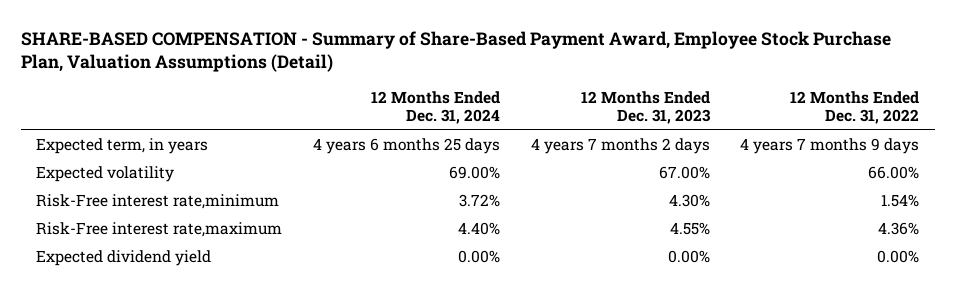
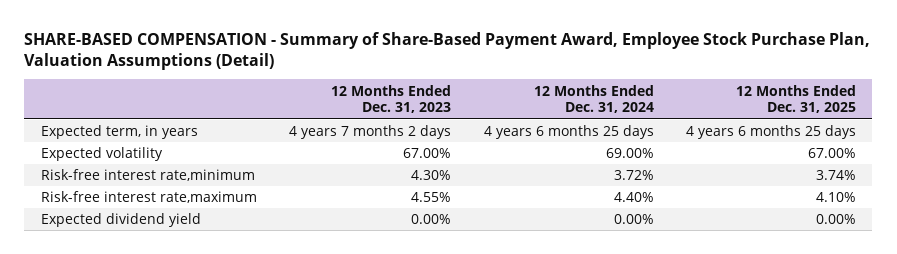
[790,91,920,125] 12 Months Ended Dec. 31, 2022 -> none
none -> [736,84,857,114] 12 Months Ended Dec. 31, 2025
[36,194,280,210] Risk-Free interest rate,minimum -> [40,169,255,182] Risk-free interest rate,minimum
[36,222,283,238] Risk-Free interest rate,maximum -> [40,191,257,204] Risk-free interest rate,maximum

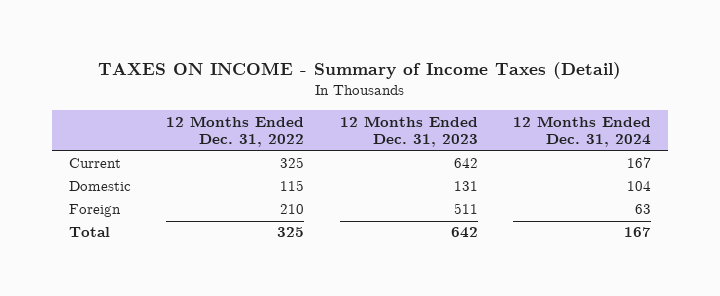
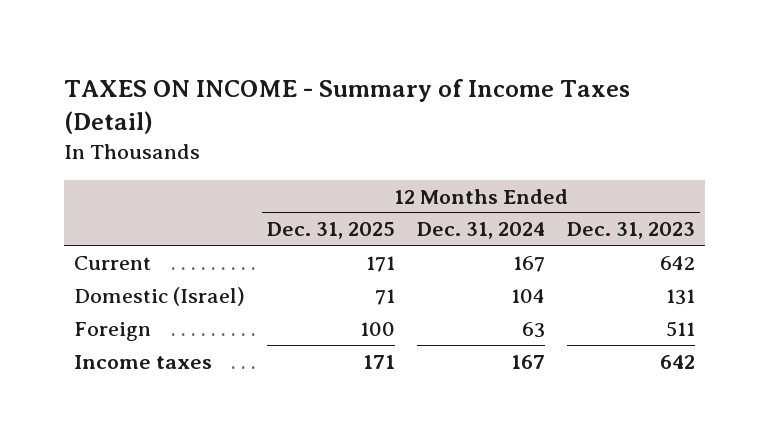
[166,115,305,148] 12 Months Ended Dec. 31, 2022 -> none
none -> [267,222,396,240] Dec. 31, 2025
[69,181,132,192] Domestic -> [74,286,246,306] Domestic (Israel)
[69,227,111,238] Total -> [74,354,213,369] Income taxes

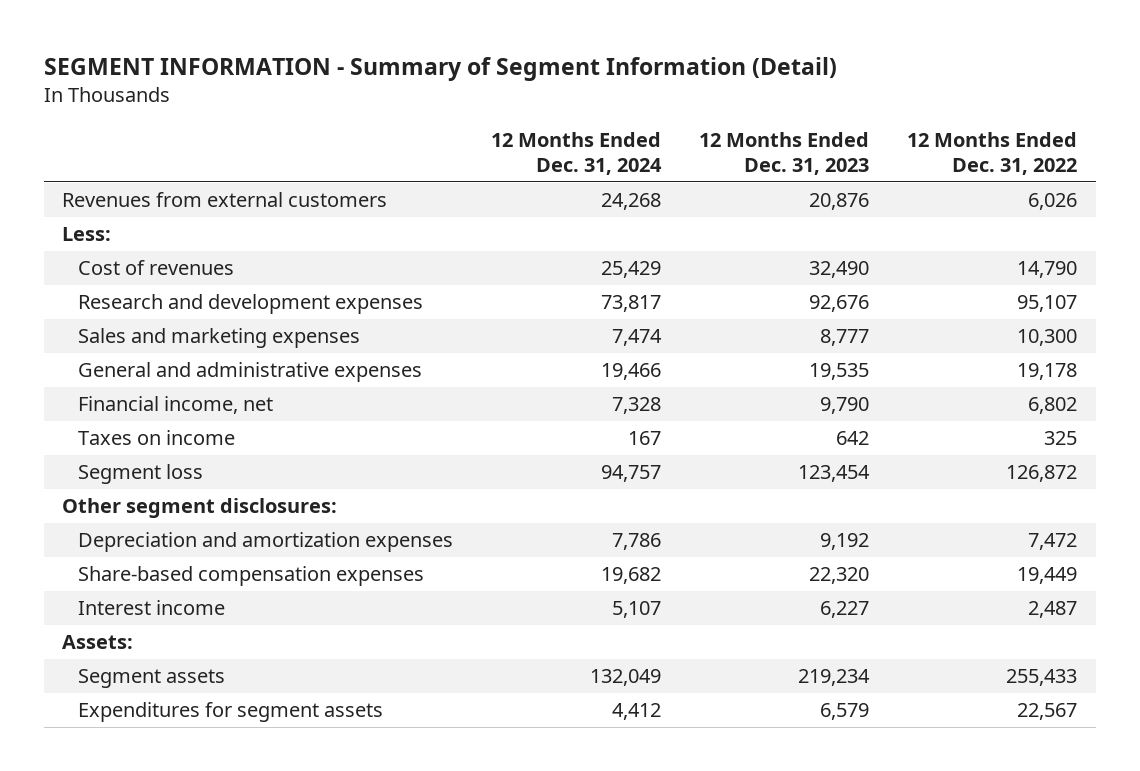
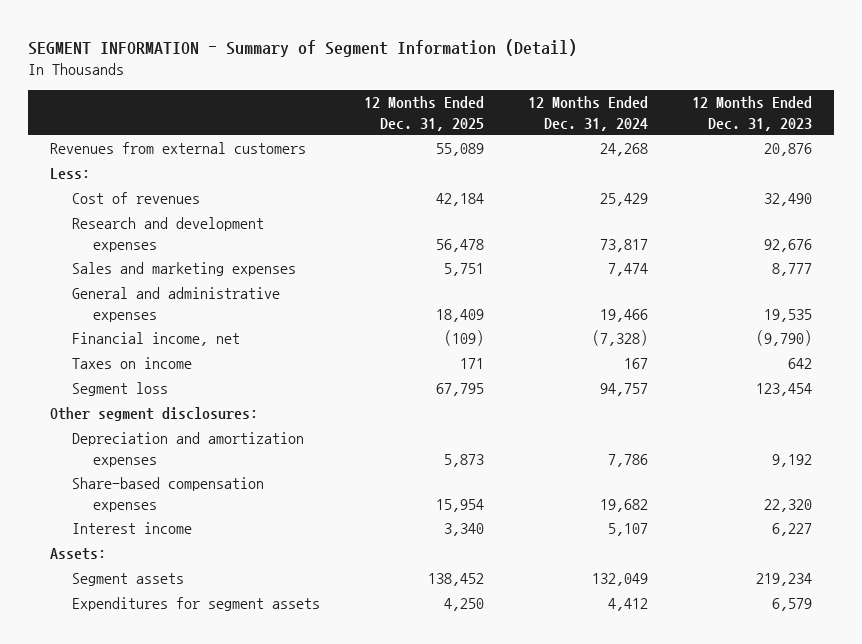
[907,131,1078,176] 12 Months Ended Dec. 31, 2022 -> none
none -> [363,96,484,131] 12 Months Ended Dec. 31, 2025
[612,397,662,415] 7,328 -> [591,330,648,347] (7,328)
[820,397,870,415] 9,790 -> [755,330,812,347] (9,790)

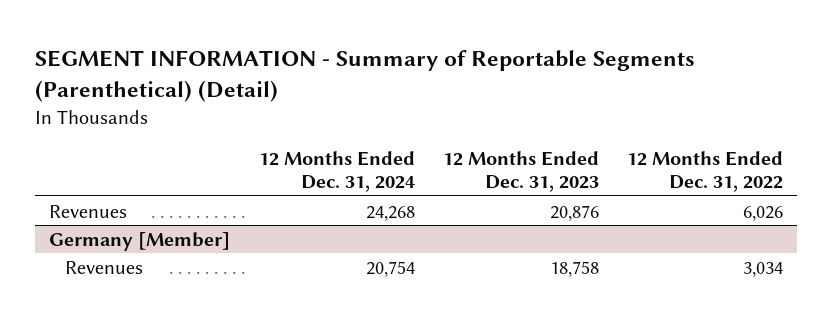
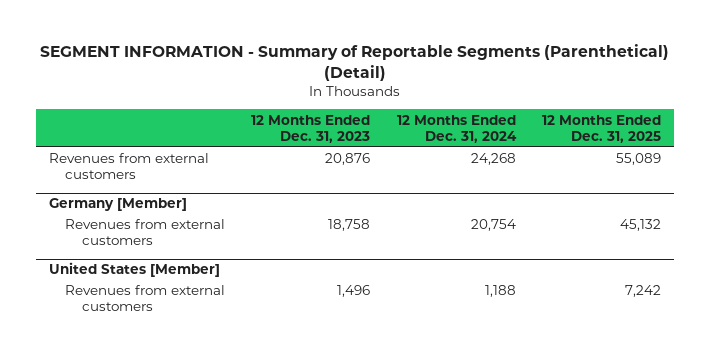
[627,150,784,192] 12 Months Ended Dec. 31, 2022 -> none
none -> [541,114,661,143] 12 Months Ended Dec. 31, 2025
[49,204,128,218] Revenues -> [48,153,209,180] Revenues from external customers
[64,260,143,274] Revenues -> [65,219,226,246] Revenues from external customers
none -> [48,262,220,278] United States [Member]
none -> [65,285,226,312] Revenues from external customers

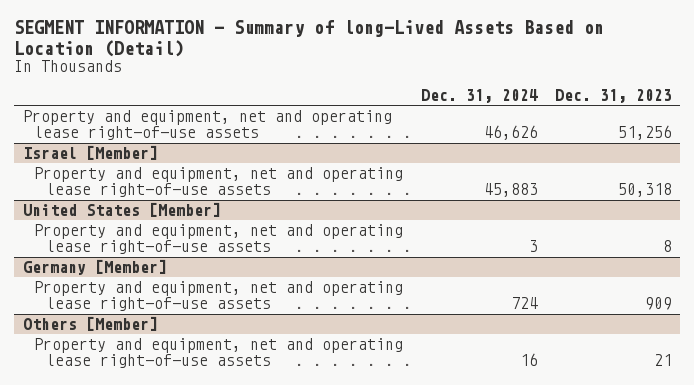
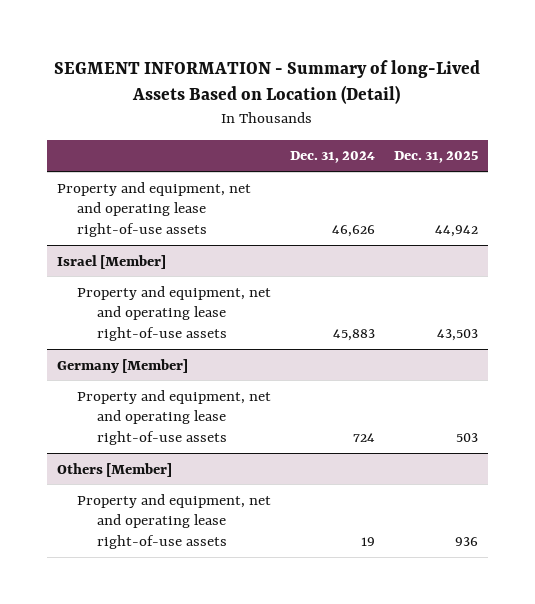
[554,89,672,104] Dec. 31, 2023 -> none
none -> [394,151,479,164] Dec. 31, 2025
[22,202,221,218] United States [Member] -> none
[34,224,404,255] Property and equipment, net and operating lease right-of-use assets -> none
[519,353,538,367] 16 -> [360,537,375,547] 19

